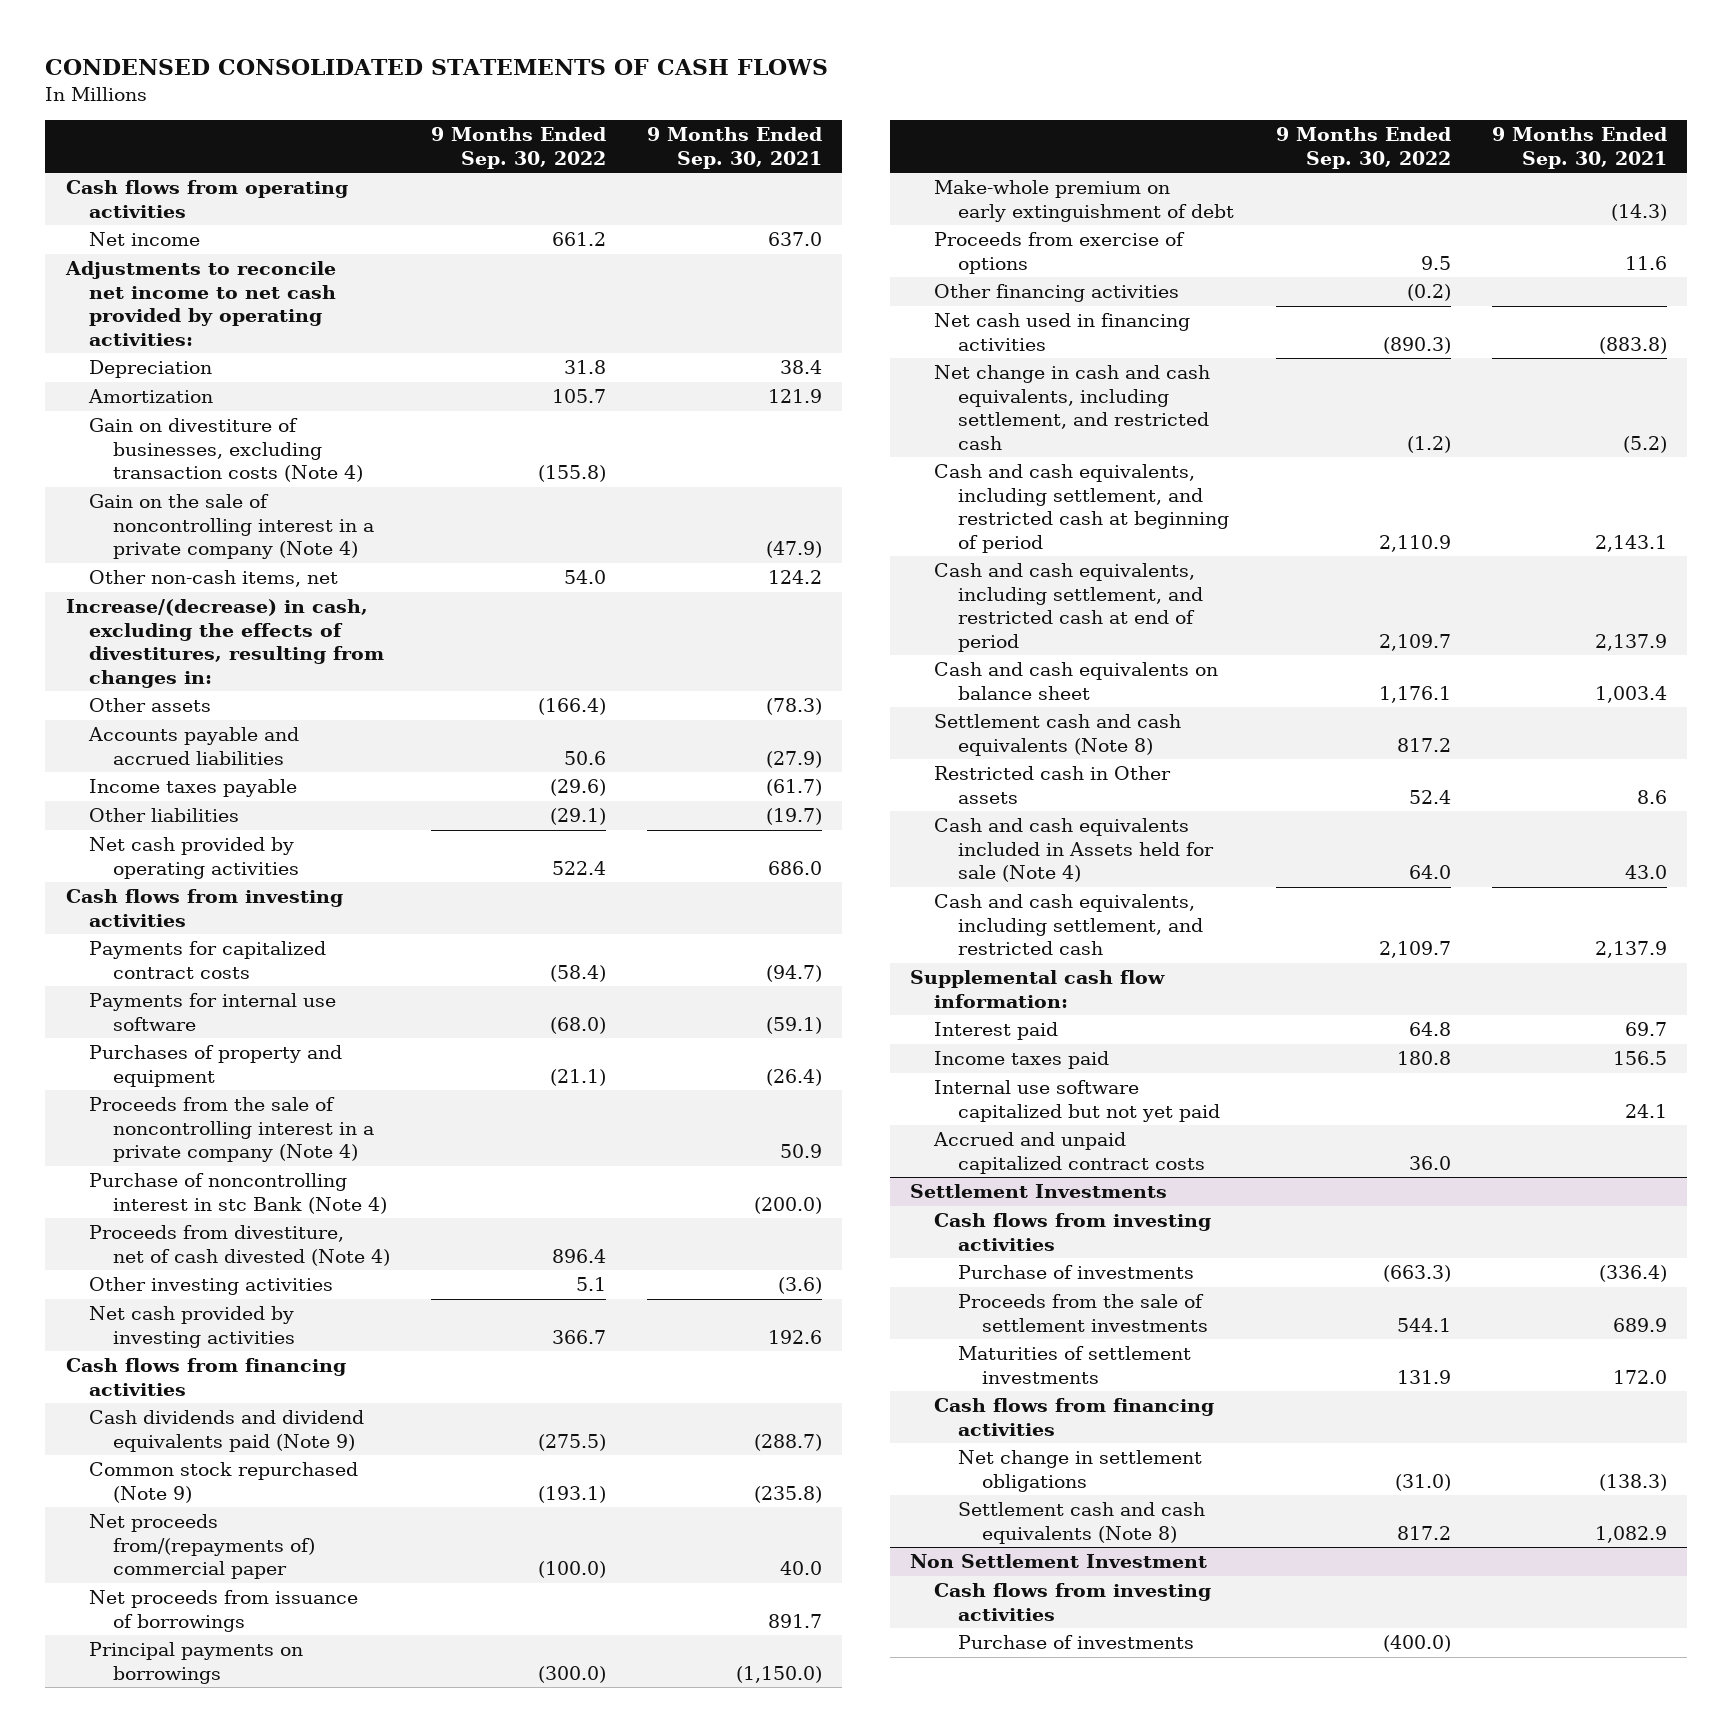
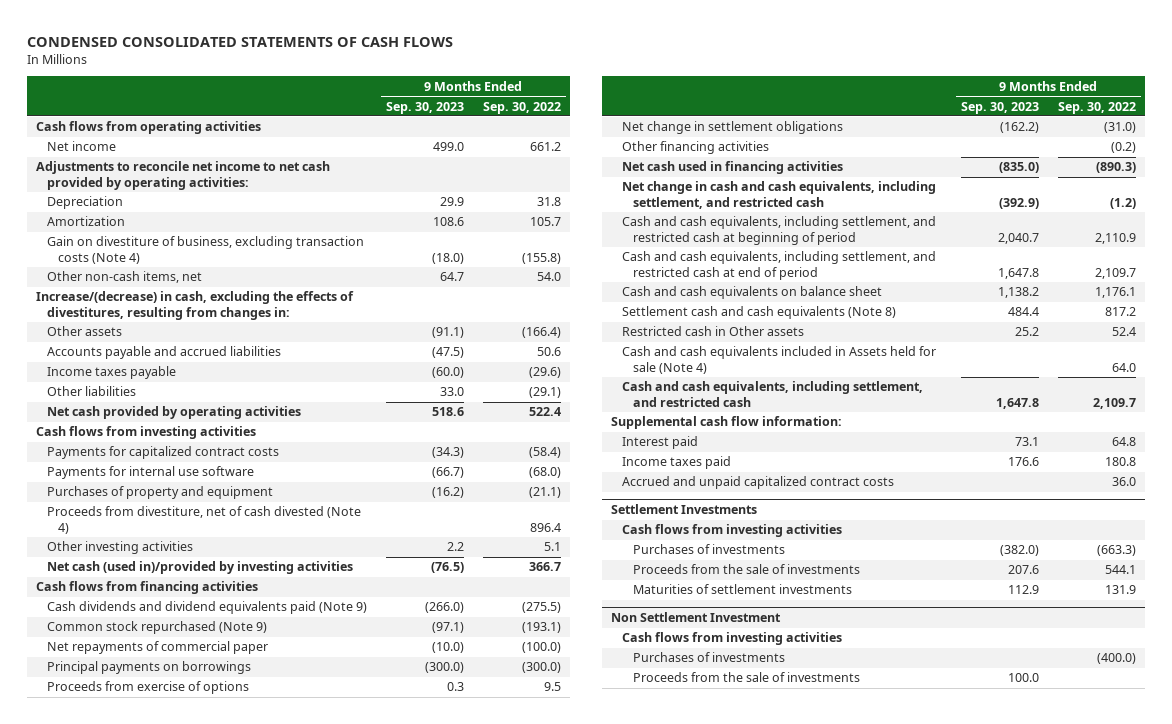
[646,127,822,169] 9 Months Ended Sep. 30, 2021 -> none
none -> [385,101,464,114] Sep. 30, 2023
[89,494,375,560] Gain on the sale of noncontrolling interest in a private company (Note 4) -> none
[89,418,364,483] Gain on divestiture of businesses, excluding transaction costs (Note 4) -> [47,236,365,265] Gain on divestiture of business, excluding transaction costs (Note 4)
[89,1097,375,1163] Proceeds from the sale of noncontrolling interest in a private company (Note 4) -> none
[89,1173,388,1214] Purchase of noncontrolling interest in stc Bank (Note 4) -> none
[89,1306,296,1348] Net cash provided by investing activities -> [47,561,354,575] Net cash (used in)/provided by investing activities
[89,1590,359,1632] Net proceeds from issuance of borrowings -> none
[89,1514,316,1580] Net proceeds from/(repayments of) commercial paper -> [47,641,269,655] Net repayments of commercial paper
[934,180,1235,222] Make-whole premium on early extinguishment of debt -> none
none -> [622,121,844,135] Net change in settlement obligations
[934,1080,1221,1122] Internal use software capitalized but not yet paid -> none
[958,1265,1195,1280] Purchase of investments -> [632,544,785,555] Purchases of investments
[958,1294,1209,1332] Proceeds from the sale of settlement investments -> [632,564,860,575] Proceeds from the sale of investments
[934,1398,1215,1436] Cash flows from financing activities -> none
[958,1450,1203,1492] Net change in settlement obligations -> none
[958,1502,1206,1544] Settlement cash and cash equivalents (Note 8) -> none
[958,1635,1195,1650] Purchase of investments -> [632,652,785,663] Purchases of investments
none -> [632,672,860,683] Proceeds from the sale of investments

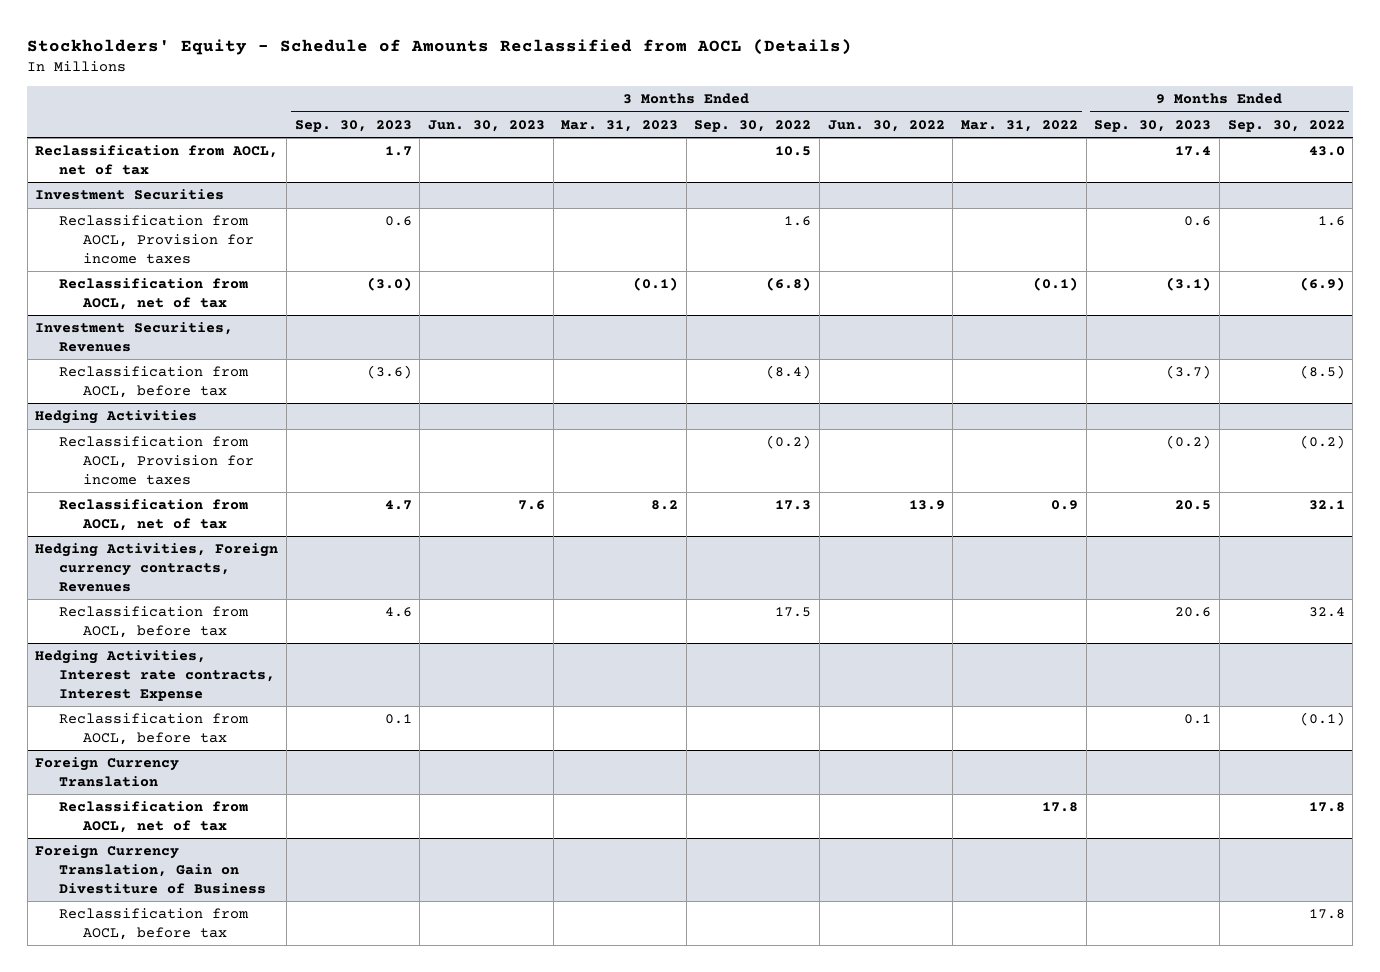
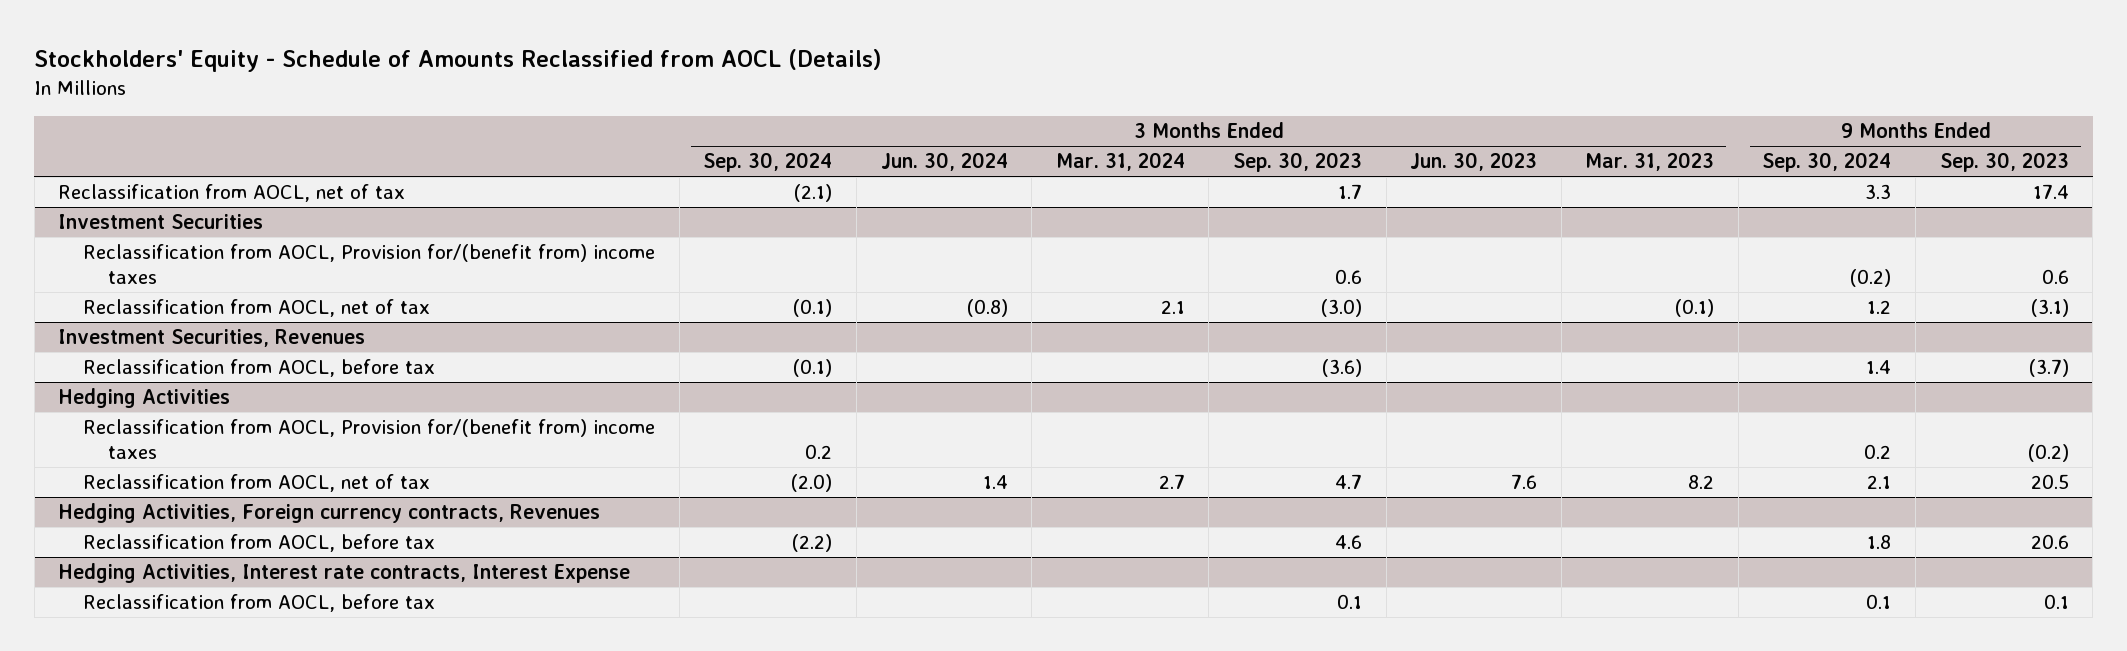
[694,119,812,132] Sep. 30, 2022 -> none
[827,119,945,132] Jun. 30, 2022 -> none
[961,119,1079,132] Mar. 31, 2022 -> none
[1227,119,1345,132] Sep. 30, 2022 -> none
none -> [703,152,833,173] Sep. 30, 2024
none -> [880,152,1008,172] Jun. 30, 2024
none -> [1055,152,1185,172] Mar. 31, 2024
none -> [1762,152,1892,173] Sep. 30, 2024
[59,215,255,264] Reclassification from AOCL, Provision for income taxes -> [83,244,656,285] Reclassification from AOCL, Provision for/(benefit from) income taxes
[59,436,255,485] Reclassification from AOCL, Provision for income taxes -> [83,419,656,460] Reclassification from AOCL, Provision for/(benefit from) income taxes
[35,757,180,788] Foreign Currency Translation -> none
[59,801,249,834] Reclassification from AOCL, net of tax -> none
[35,845,267,894] Foreign Currency Translation, Gain on Divestiture of Business -> none
[59,908,250,941] Reclassification from AOCL, before tax -> none

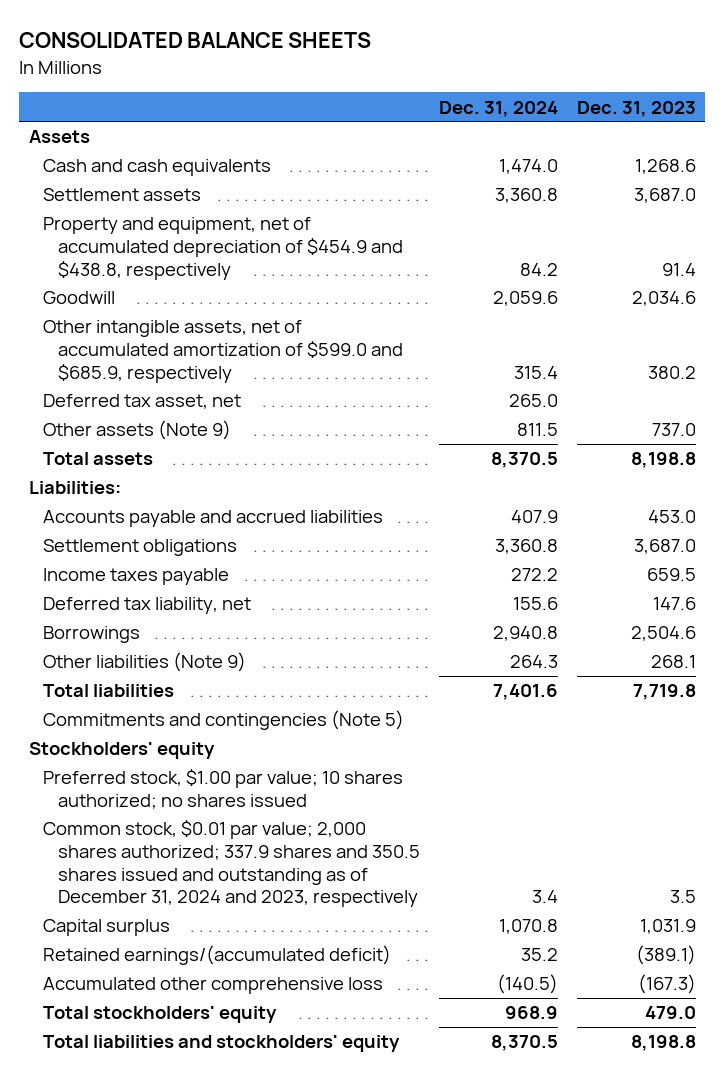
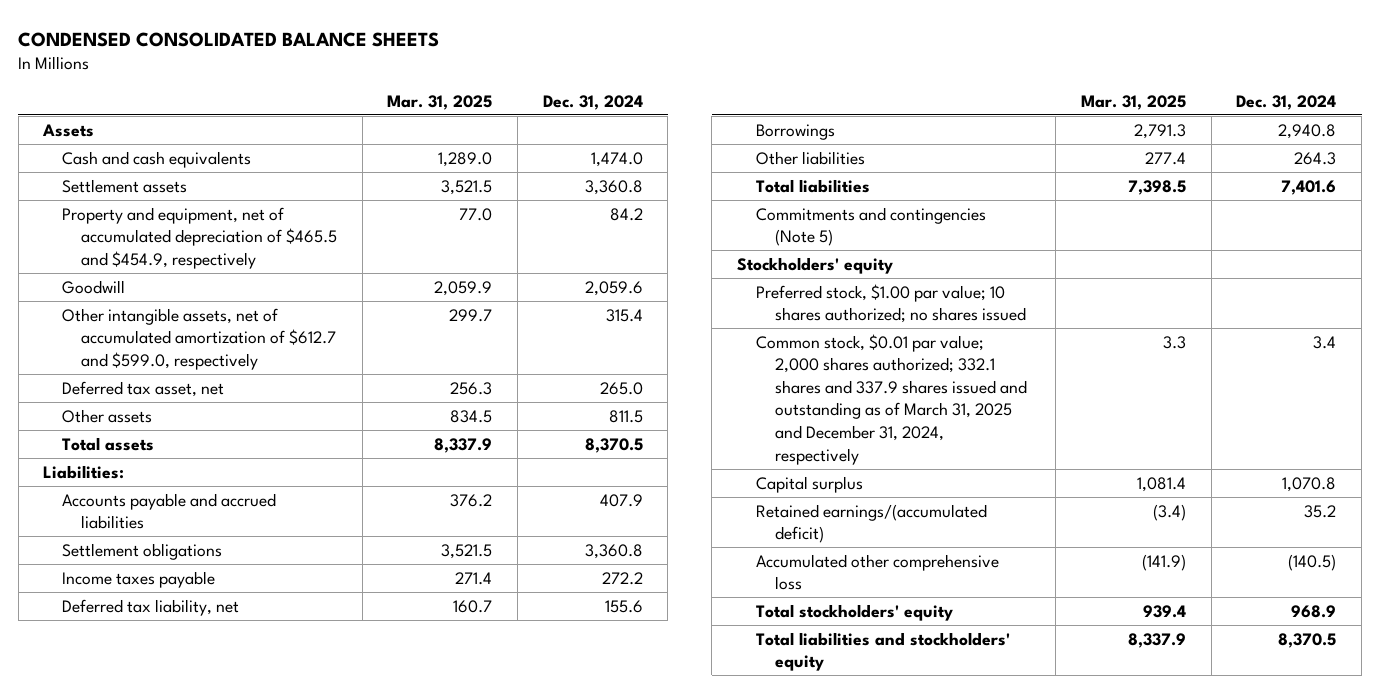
[19,32,372,49] CONSOLIDATED BALANCE SHEETS -> [18,31,440,47] CONDENSED CONSOLIDATED BALANCE SHEETS
[576,100,696,117] Dec. 31, 2023 -> none
none -> [387,94,493,110] Mar. 31, 2025
[43,217,403,280] Property and equipment, net of accumulated depreciation of $454.9 and $438.8, respectively -> [62,206,338,269] Property and equipment, net of accumulated depreciation of $465.5 and $454.9, respectively
[43,320,403,383] Other intangible assets, net of accumulated amortization of $599.0 and $685.9, respectively -> [62,307,337,370] Other intangible assets, net of accumulated amortization of $612.7 and $599.0, respectively
[43,420,232,441] Other assets (Note 9) -> [62,408,153,423] Other assets
[43,652,247,673] Other liabilities (Note 9) -> [755,150,865,165] Other liabilities
[43,820,420,908] Common stock, $0.01 par value; 2,000 shares authorized; 337.9 shares and 350.5 shares issued and outstanding as of December 31, 2024 and 2023, respectively -> [755,333,1027,465] Common stock, $0.01 par value; 2,000 shares authorized; 332.1 shares and 337.9 shares issued and outstanding as of March 31, 2025 and December 31, 2024, respectively

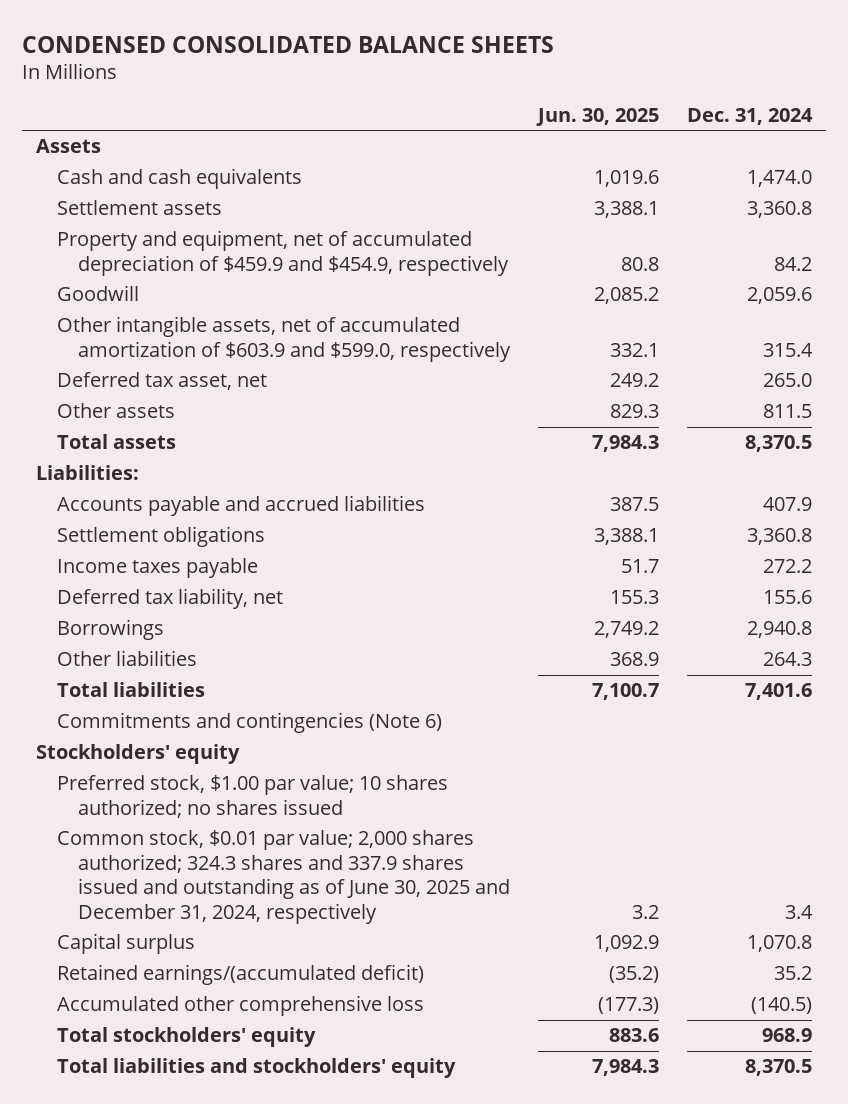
[387,94,493,110] Mar. 31, 2025 -> none
none -> [536,107,660,126] Jun. 30, 2025
[62,206,338,269] Property and equipment, net of accumulated depreciation of $465.5 and $454.9, respectively -> [56,230,510,276] Property and equipment, net of accumulated depreciation of $459.9 and $454.9, respectively
[62,307,337,370] Other intangible assets, net of accumulated amortization of $612.7 and $599.0, respectively -> [56,316,512,362] Other intangible assets, net of accumulated amortization of $603.9 and $599.0, respectively
[755,206,986,247] Commitments and contingencies (Note 5) -> [56,712,442,734] Commitments and contingencies (Note 6)
[755,333,1027,465] Common stock, $0.01 par value; 2,000 shares authorized; 332.1 shares and 337.9 shares issued and outstanding as of March 31, 2025 and December 31, 2024, respectively -> [56,830,511,924] Common stock, $0.01 par value; 2,000 shares authorized; 324.3 shares and 337.9 shares issued and outstanding as of June 30, 2025 and December 31, 2024, respectively

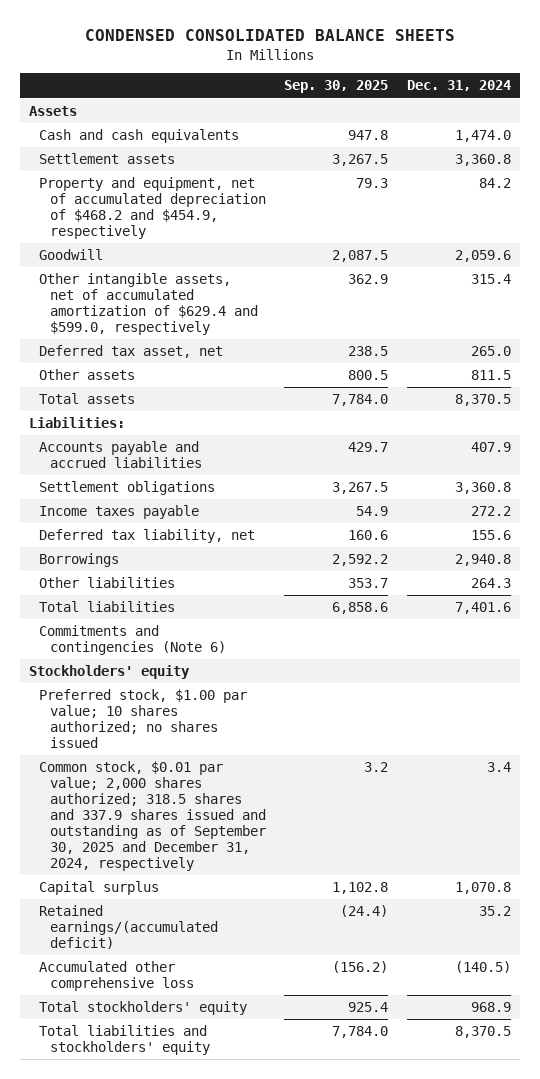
[536,107,660,126] Jun. 30, 2025 -> none
none -> [284,80,389,94] Sep. 30, 2025
[56,230,510,276] Property and equipment, net of accumulated depreciation of $459.9 and $454.9, respectively -> [39,177,266,240] Property and equipment, net of accumulated depreciation of $468.2 and $454.9, respectively
[56,316,512,362] Other intangible assets, net of accumulated amortization of $603.9 and $599.0, respectively -> [39,273,258,336] Other intangible assets, net of accumulated amortization of $629.4 and $599.0, respectively
[56,830,511,924] Common stock, $0.01 par value; 2,000 shares authorized; 324.3 shares and 337.9 shares issued and outstanding as of June 30, 2025 and December 31, 2024, respectively -> [39,761,266,871] Common stock, $0.01 par value; 2,000 shares authorized; 318.5 shares and 337.9 shares issued and outstanding as of September 30, 2025 and December 31, 2024, respectively

